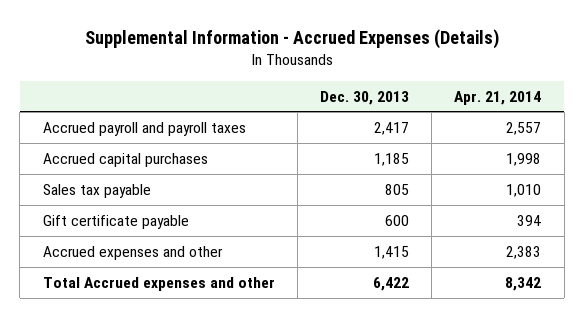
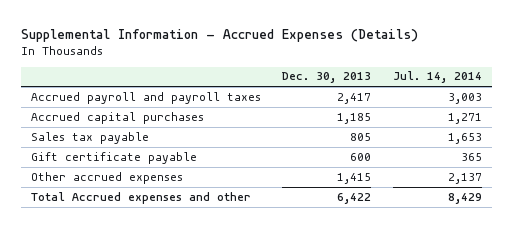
[454,90,542,105] Apr. 21, 2014 -> none
none -> [392,71,482,84] Jul. 14, 2014
[42,245,223,260] Accrued expenses and other -> [31,171,184,184] Other accrued expenses

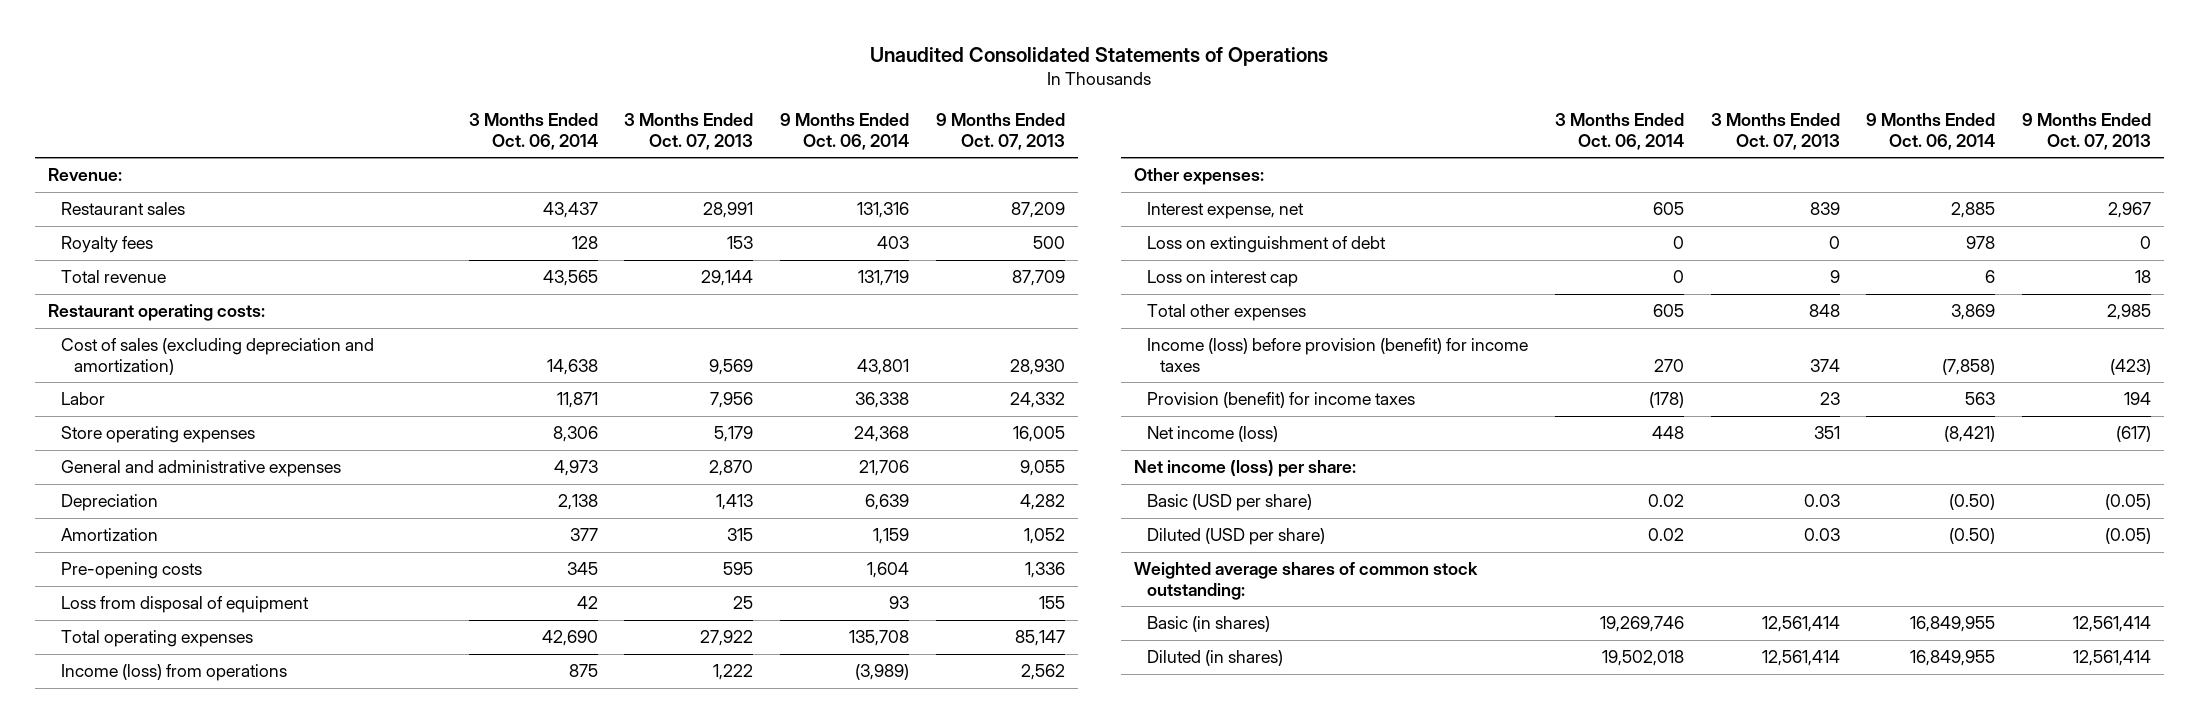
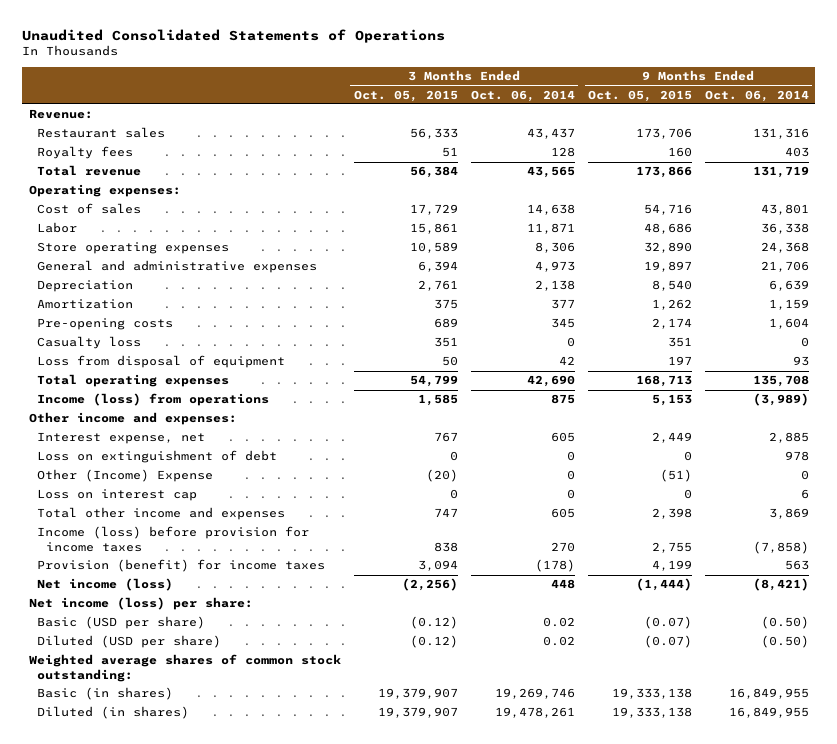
[624,112,754,150] 3 Months Ended Oct. 07, 2013 -> none
[935,112,1065,150] 9 Months Ended Oct. 07, 2013 -> none
none -> [353,89,458,102] Oct. 05, 2015
none -> [587,89,692,102] Oct. 05, 2015
[48,304,266,322] Restaurant operating costs: -> [28,184,181,198] Operating expenses:
[61,338,375,375] Cost of sales (excluding depreciation and amortization) -> [37,203,142,215] Cost of sales
none -> [37,336,142,350] Casualty loss
[1134,168,1265,186] Other expenses: -> [28,412,237,426] Other income and expenses:
none -> [37,469,214,483] Other (Income) Expense
[1147,304,1307,322] Total other expenses -> [37,507,286,521] Total other income and expenses
[1147,338,1529,372] Income (loss) before provision (benefit) for income taxes -> [37,526,310,553] Income (loss) before provision for income taxes
[1602,650,1685,667] 19,502,018 -> [494,707,575,719] 19,478,261

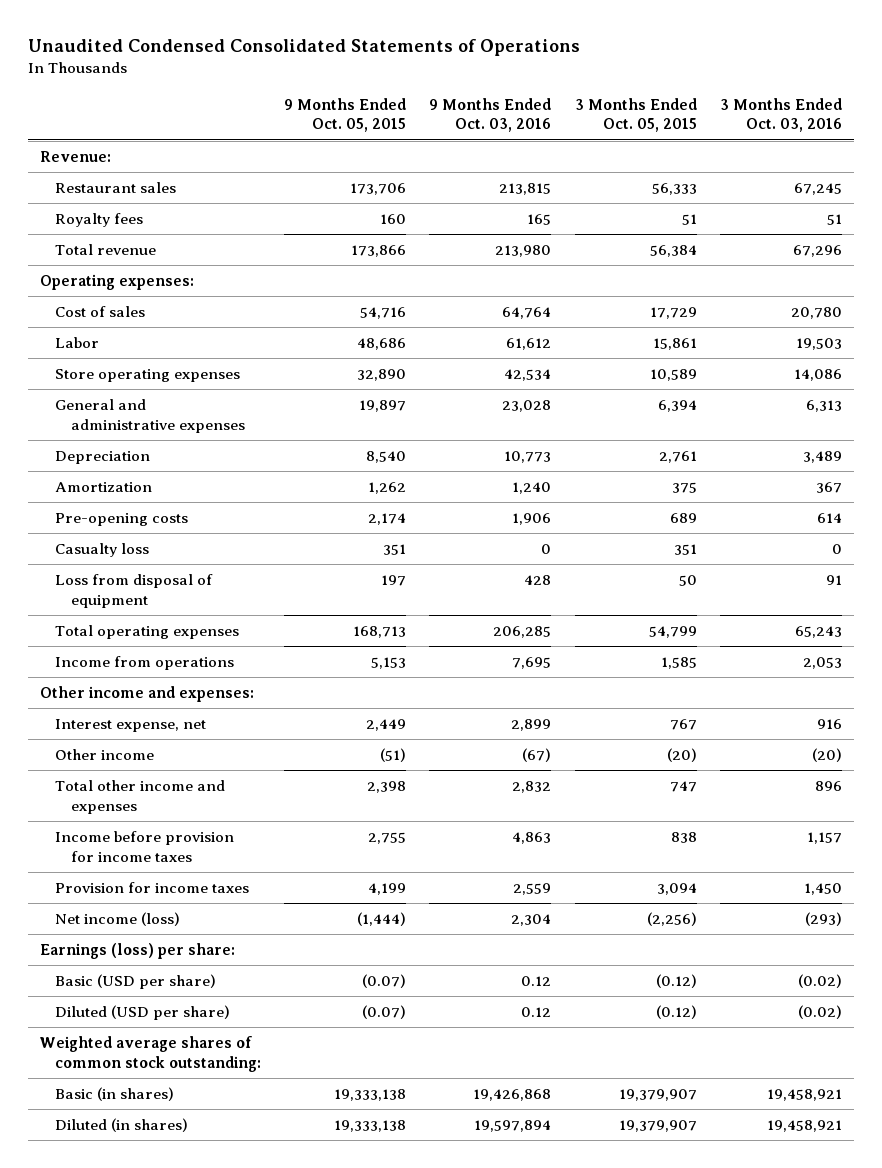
[22,28,446,43] Unaudited Consolidated Statements of Operations -> [27,39,580,57] Unaudited Condensed Consolidated Statements of Operations
[470,89,575,102] Oct. 06, 2014 -> none
[704,89,809,102] Oct. 06, 2014 -> none
none -> [429,97,552,133] 9 Months Ended Oct. 03, 2016
none -> [719,97,842,133] 3 Months Ended Oct. 03, 2016
[37,393,270,407] Income (loss) from operations -> [55,656,235,671] Income from operations
[37,450,278,464] Loss on extinguishment of debt -> none
[37,489,198,502] Loss on interest cap -> none
[37,469,214,483] Other (Income) Expense -> [55,749,155,761] Other income
[37,526,310,553] Income (loss) before provision for income taxes -> [55,831,235,862] Income before provision for income taxes
[37,559,326,573] Provision (benefit) for income taxes -> [55,882,250,894] Provision for income taxes
[28,597,253,611] Net income (loss) per share: -> [39,943,235,960] Earnings (loss) per share:

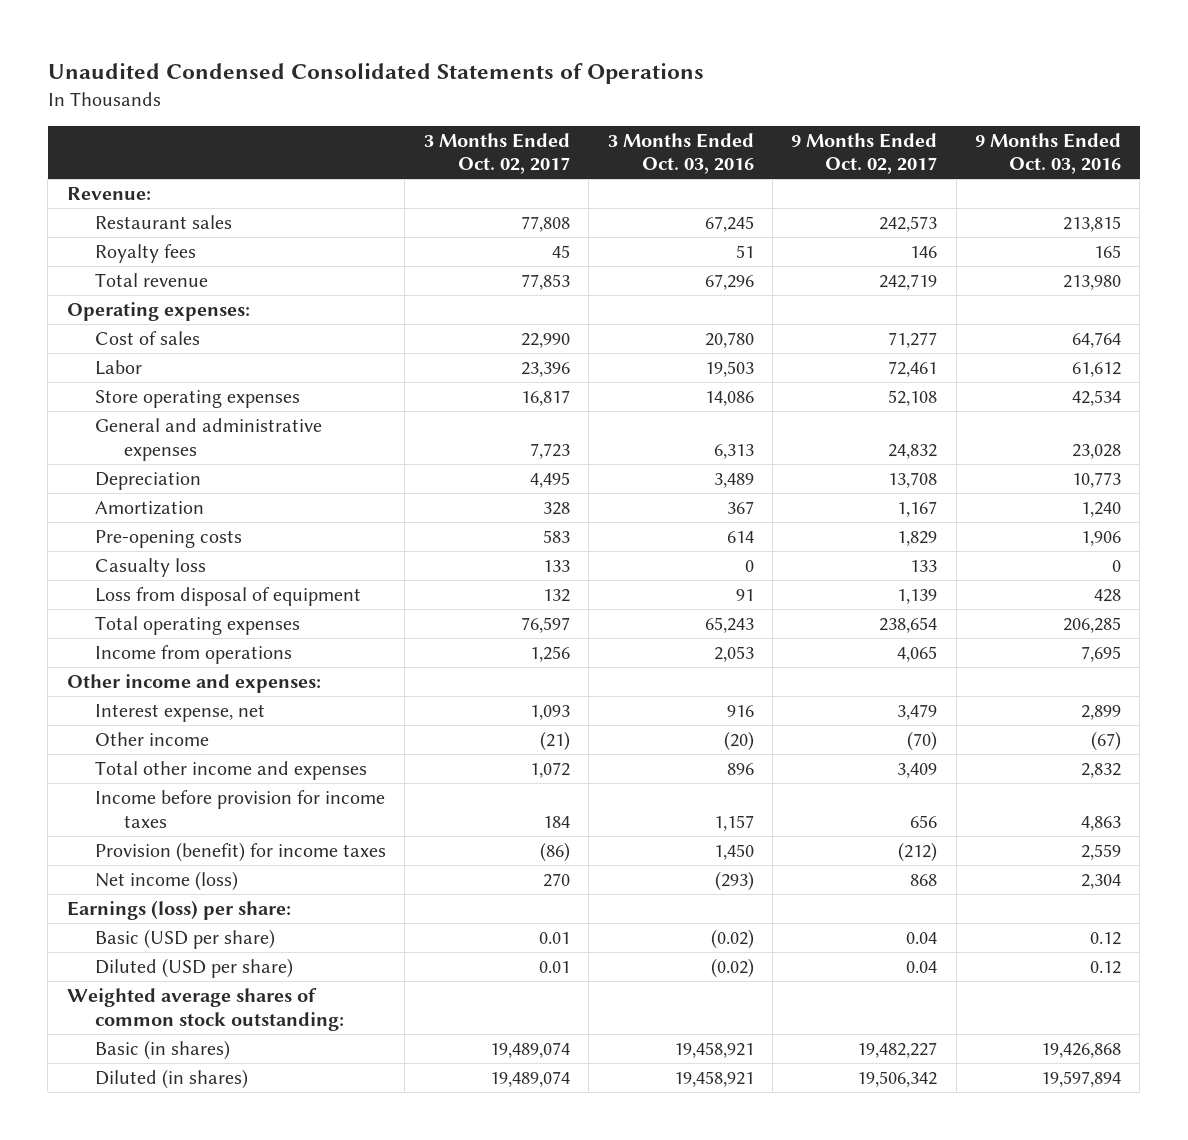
[284,97,407,133] 9 Months Ended Oct. 05, 2015 -> none
[574,97,697,133] 3 Months Ended Oct. 05, 2015 -> none
none -> [423,132,570,175] 3 Months Ended Oct. 02, 2017
none -> [791,132,938,175] 9 Months Ended Oct. 02, 2017
[55,882,250,894] Provision for income taxes -> [95,842,387,863] Provision (benefit) for income taxes

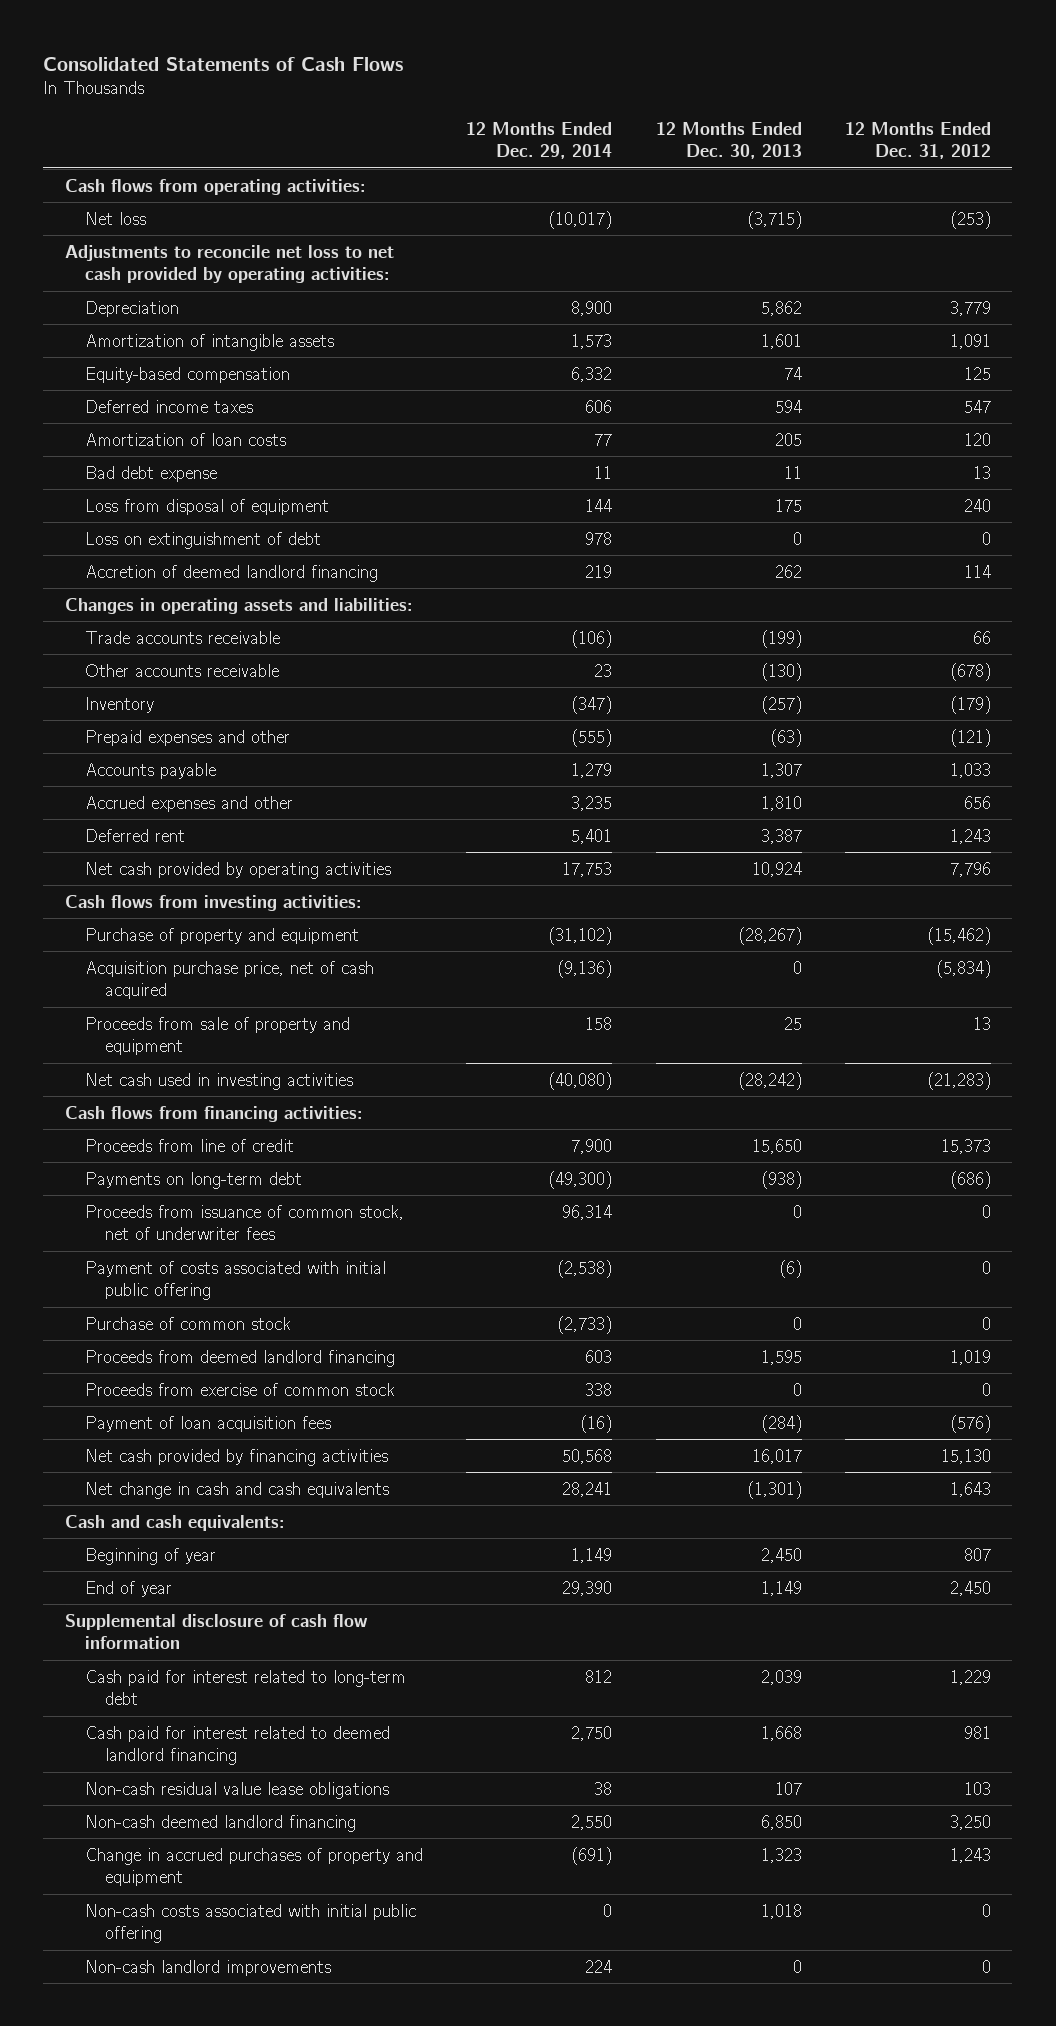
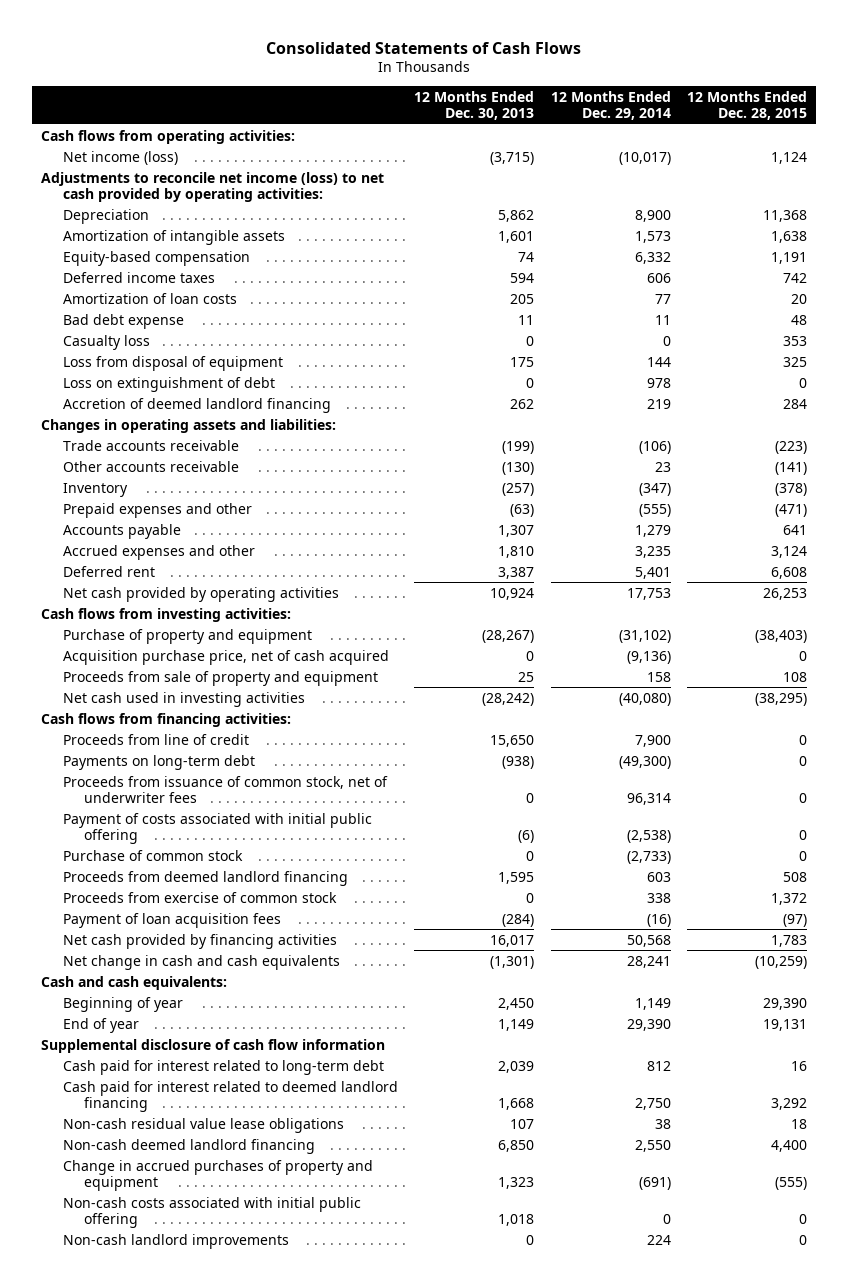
[844,121,991,160] 12 Months Ended Dec. 31, 2012 -> none
none -> [687,90,808,120] 12 Months Ended Dec. 28, 2015
[85,211,147,225] Net loss -> [62,150,178,165] Net income (loss)
[64,244,394,284] Adjustments to reconcile net loss to net cash provided by operating activities: -> [40,171,384,202] Adjustments to reconcile net income (loss) to net cash provided by operating activities:
none -> [62,334,150,350] Casualty loss

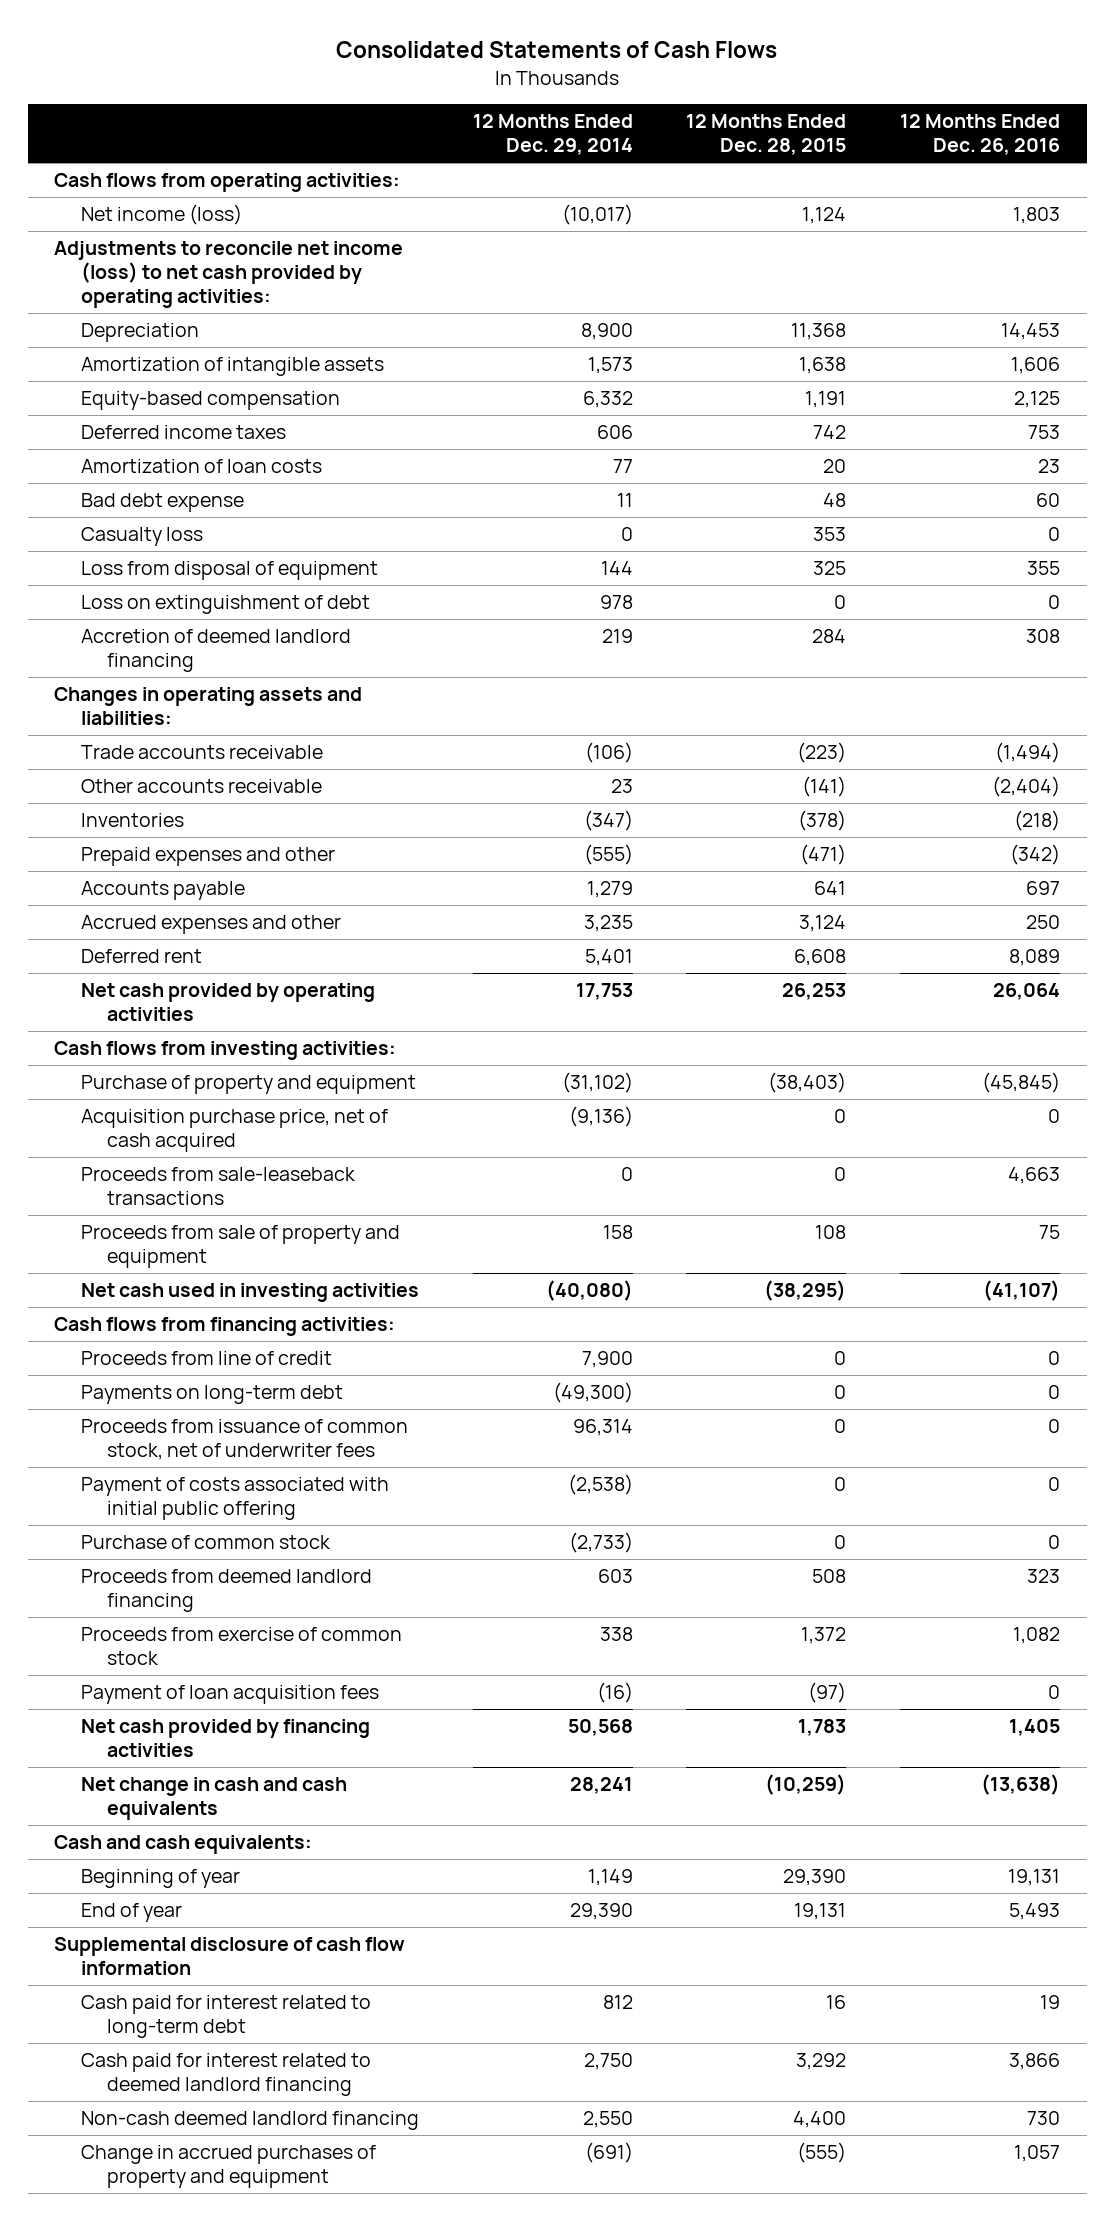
[414,90,535,120] 12 Months Ended Dec. 30, 2013 -> none
none -> [900,114,1061,156] 12 Months Ended Dec. 26, 2016
[62,482,128,497] Inventory -> [80,812,184,827] Inventories
none -> [80,1166,356,1206] Proceeds from sale-leaseback transactions
[62,1117,344,1133] Non-cash residual value lease obligations -> none
[62,1196,361,1228] Non-cash costs associated with initial public offering -> none
[62,1233,289,1249] Non-cash landlord improvements -> none

